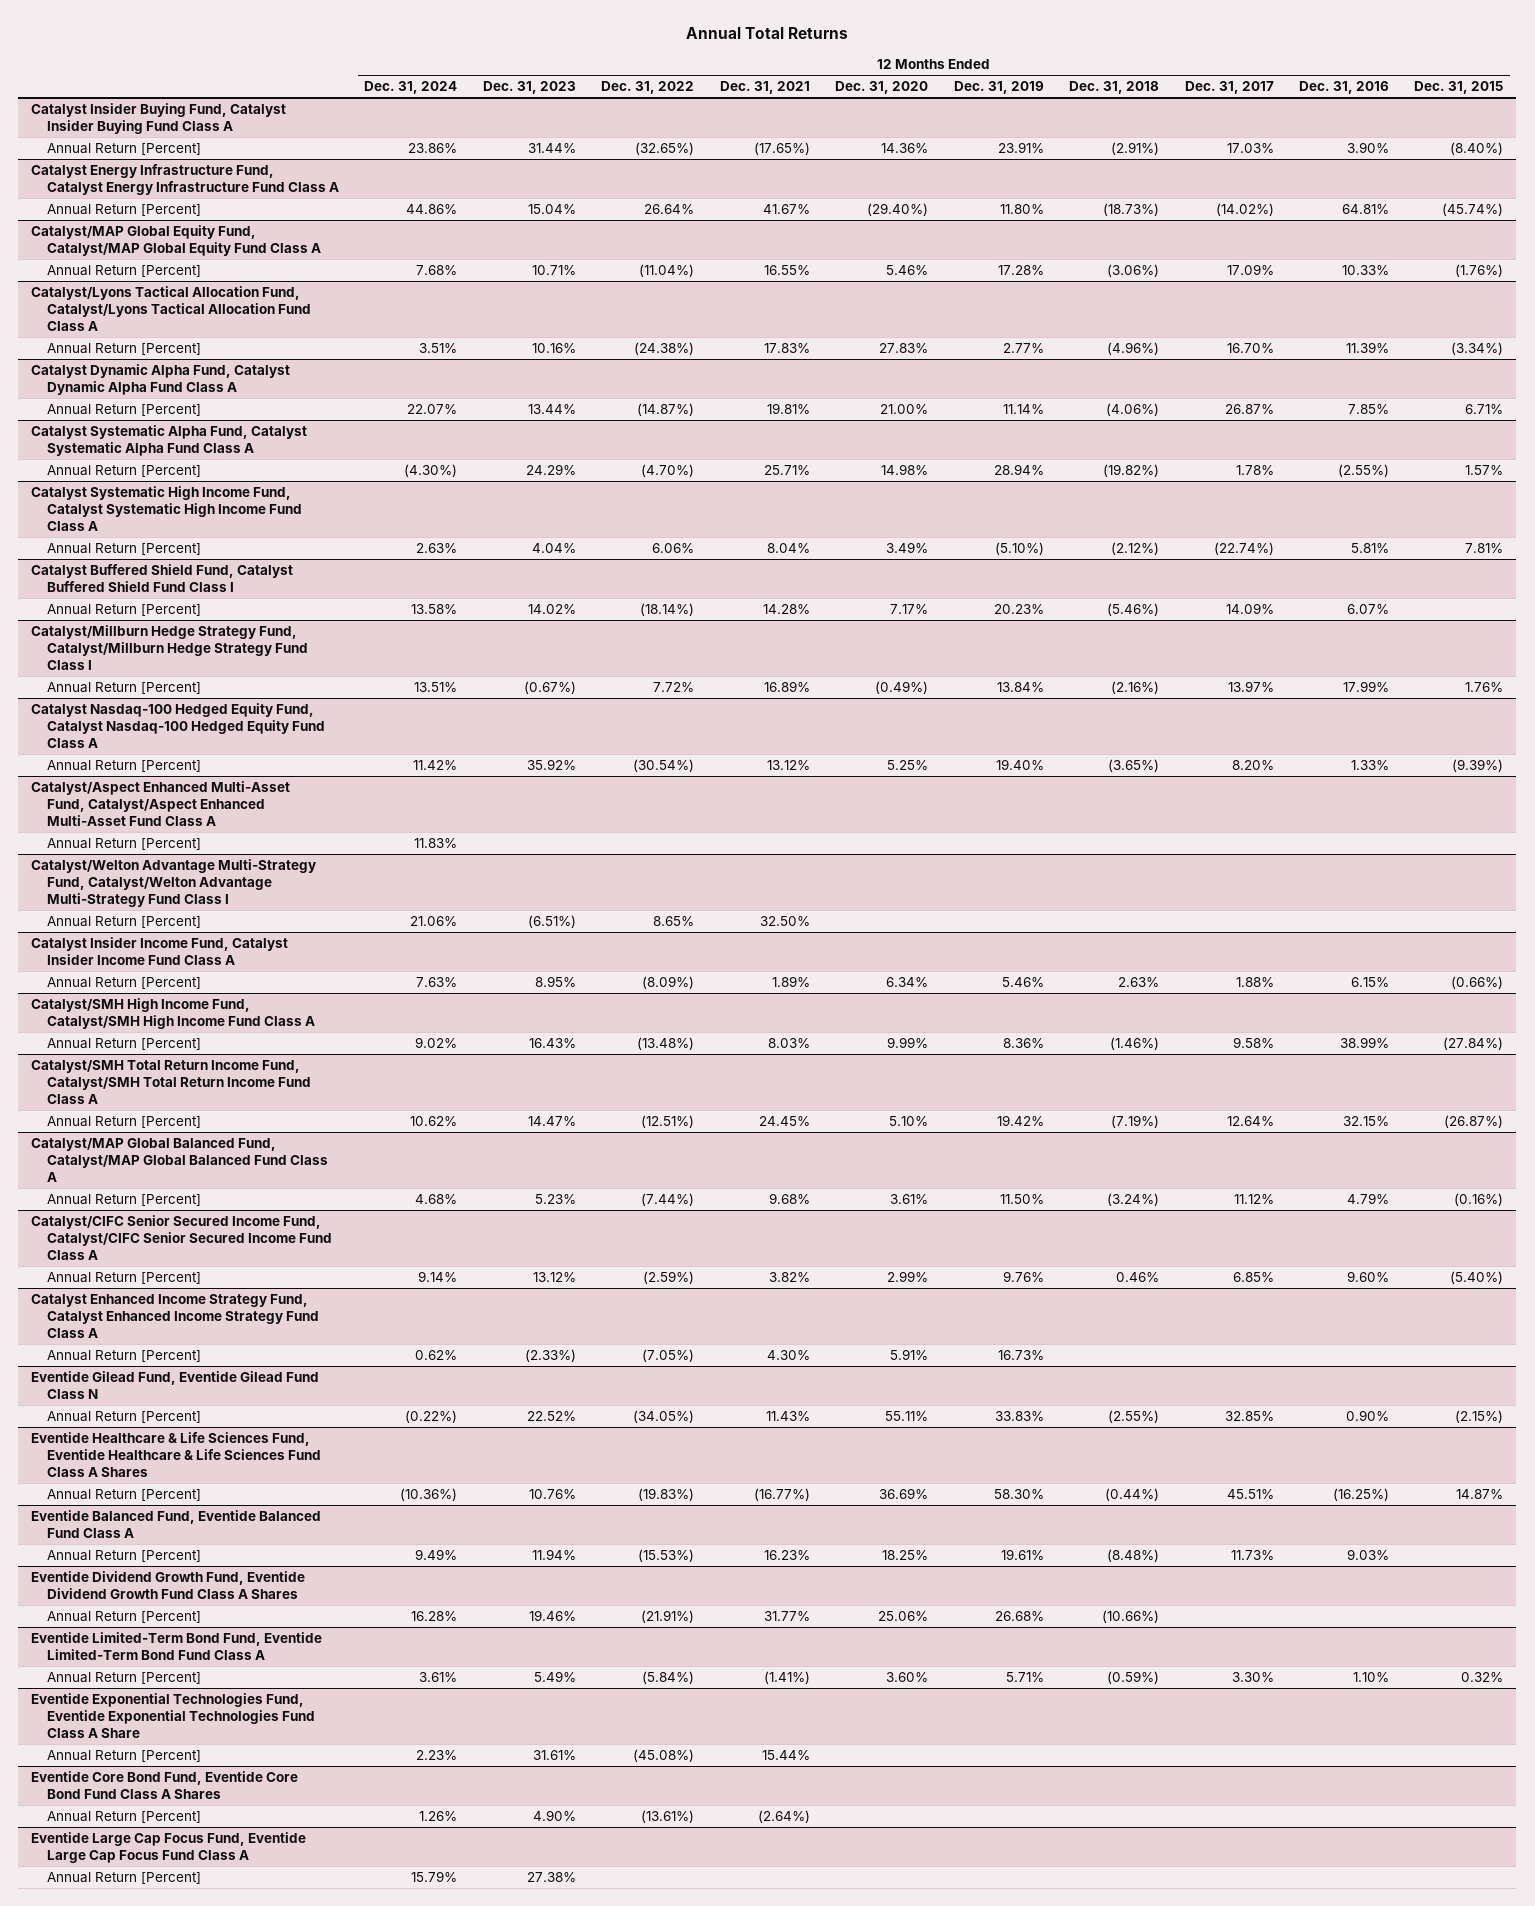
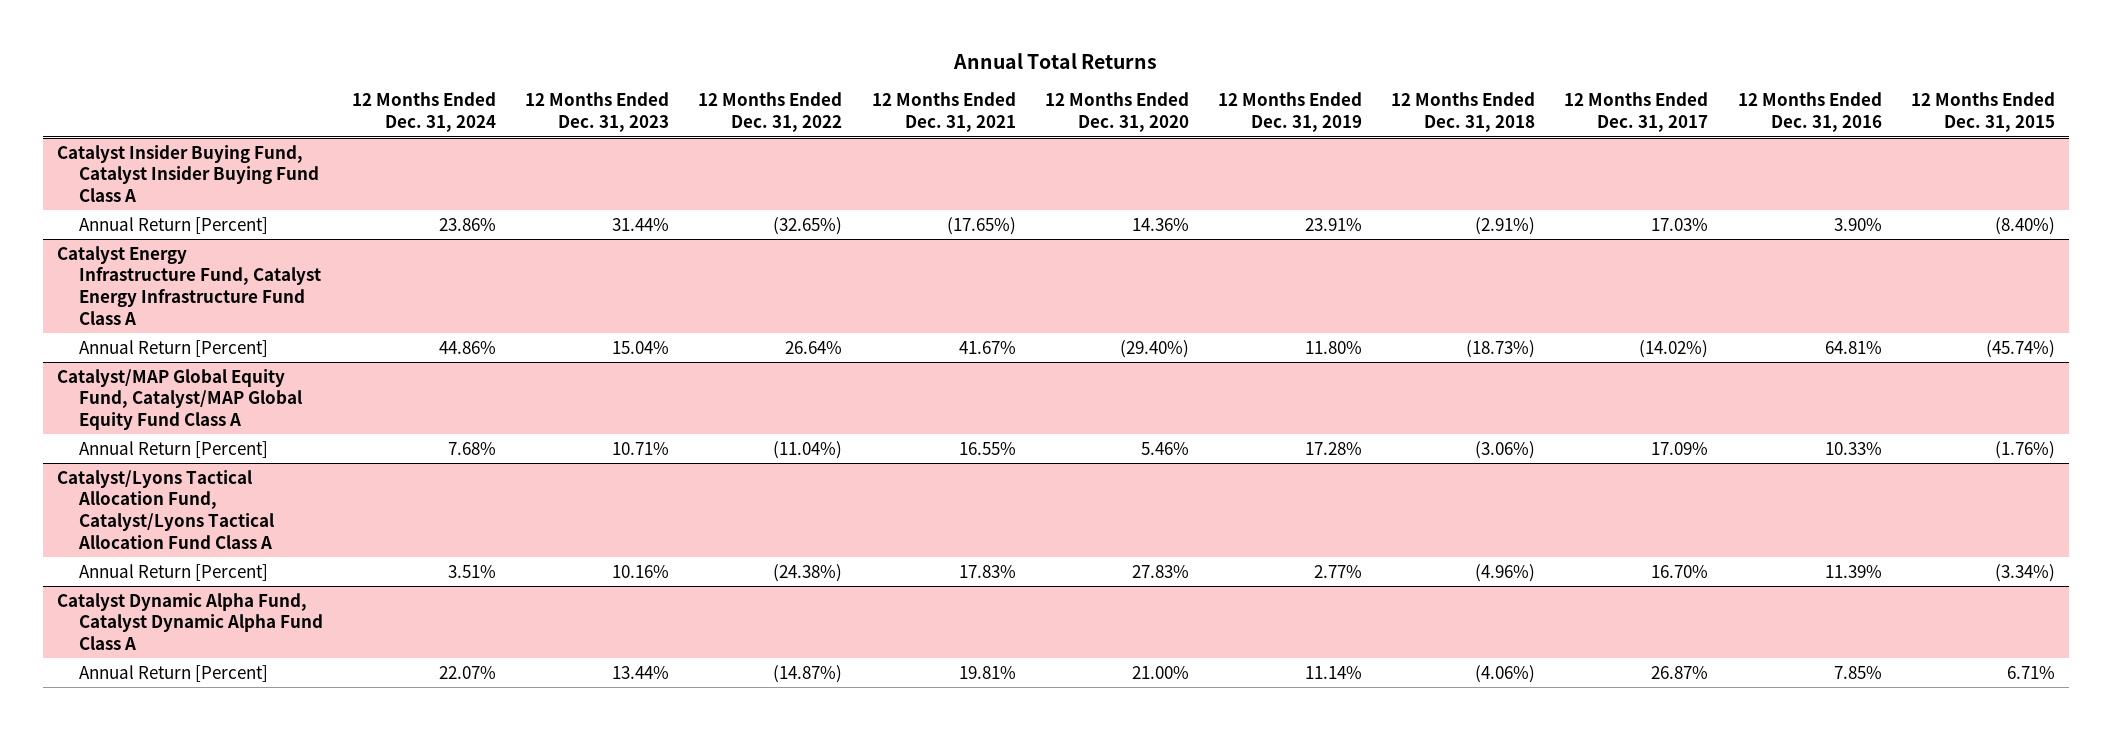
[31,425,308,456] Catalyst Systematic Alpha Fund, Catalyst Systematic Alpha Fund Class A -> none
[46,465,201,478] Annual Return [Percent] -> none
[31,486,302,531] Catalyst Systematic High Income Fund, Catalyst Systematic High Income Fund Class A -> none
[46,543,201,556] Annual Return [Percent] -> none
[31,564,294,592] Catalyst Buffered Shield Fund, Catalyst Buffered Shield Fund Class I -> none
[46,604,201,617] Annual Return [Percent] -> none
[31,625,308,670] Catalyst/Millburn Hedge Strategy Fund, Catalyst/Millburn Hedge Strategy Fund Class I -> none
[46,682,201,695] Annual Return [Percent] -> none
[31,703,325,748] Catalyst Nasdaq-100 Hedged Equity Fund, Catalyst Nasdaq-100 Hedged Equity Fund Class A -> none
[46,760,201,773] Annual Return [Percent] -> none
[31,781,291,826] Catalyst/Aspect Enhanced Multi-Asset Fund, Catalyst/Aspect Enhanced Multi-Asset Fund Class A -> none
[46,838,201,851] Annual Return [Percent] -> none
[31,859,317,907] Catalyst/Welton Advantage Multi-Strategy Fund, Catalyst/Welton Advantage Multi-Strategy Fund Class I -> none
[46,916,201,929] Annual Return [Percent] -> none
[31,937,289,965] Catalyst Insider Income Fund, Catalyst Insider Income Fund Class A -> none
[46,977,201,990] Annual Return [Percent] -> none
[31,998,315,1029] Catalyst/SMH High Income Fund, Catalyst/SMH High Income Fund Class A -> none
[46,1038,201,1051] Annual Return [Percent] -> none
[31,1060,311,1104] Catalyst/SMH Total Return Income Fund, Catalyst/SMH Total Return Income Fund Class A -> none
[46,1116,201,1129] Annual Return [Percent] -> none
[31,1138,328,1182] Catalyst/MAP Global Balanced Fund, Catalyst/MAP Global Balanced Fund Class A -> none
[46,1194,201,1207] Annual Return [Percent] -> none
[31,1215,332,1260] Catalyst/CIFC Senior Secured Income Fund, Catalyst/CIFC Senior Secured Income Fund Class A -> none
[46,1272,201,1285] Annual Return [Percent] -> none
[31,1294,319,1338] Catalyst Enhanced Income Strategy Fund, Catalyst Enhanced Income Strategy Fund Class A -> none
[46,1350,201,1363] Annual Return [Percent] -> none
[31,1371,320,1399] Eventide Gilead Fund, Eventide Gilead Fund Class N -> none
[46,1411,201,1424] Annual Return [Percent] -> none
[31,1432,321,1477] Eventide Healthcare & Life Sciences Fund, Eventide Healthcare & Life Sciences Fund Class A Shares -> none
[46,1489,201,1502] Annual Return [Percent] -> none
[31,1510,322,1538] Eventide Balanced Fund, Eventide Balanced Fund Class A -> none
[46,1550,201,1563] Annual Return [Percent] -> none
[31,1571,306,1599] Eventide Dividend Growth Fund, Eventide Dividend Growth Fund Class A Shares -> none
[46,1611,201,1624] Annual Return [Percent] -> none
[31,1632,323,1660] Eventide Limited-Term Bond Fund, Eventide Limited-Term Bond Fund Class A -> none
[46,1672,201,1685] Annual Return [Percent] -> none
[31,1693,315,1738] Eventide Exponential Technologies Fund, Eventide Exponential Technologies Fund Class A Share -> none
[46,1750,201,1763] Annual Return [Percent] -> none
[31,1771,299,1799] Eventide Core Bond Fund, Eventide Core Bond Fund Class A Shares -> none
[46,1811,201,1824] Annual Return [Percent] -> none
[31,1832,307,1863] Eventide Large Cap Focus Fund, Eventide Large Cap Focus Fund Class A -> none
[46,1872,201,1885] Annual Return [Percent] -> none

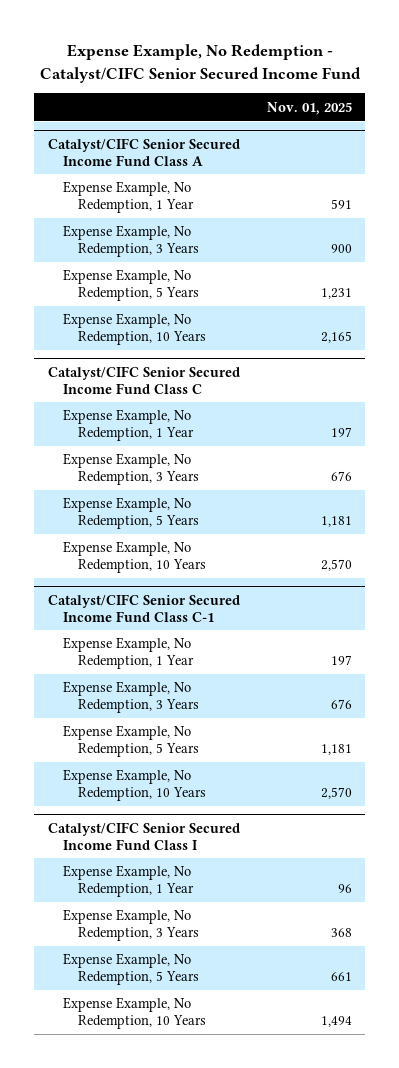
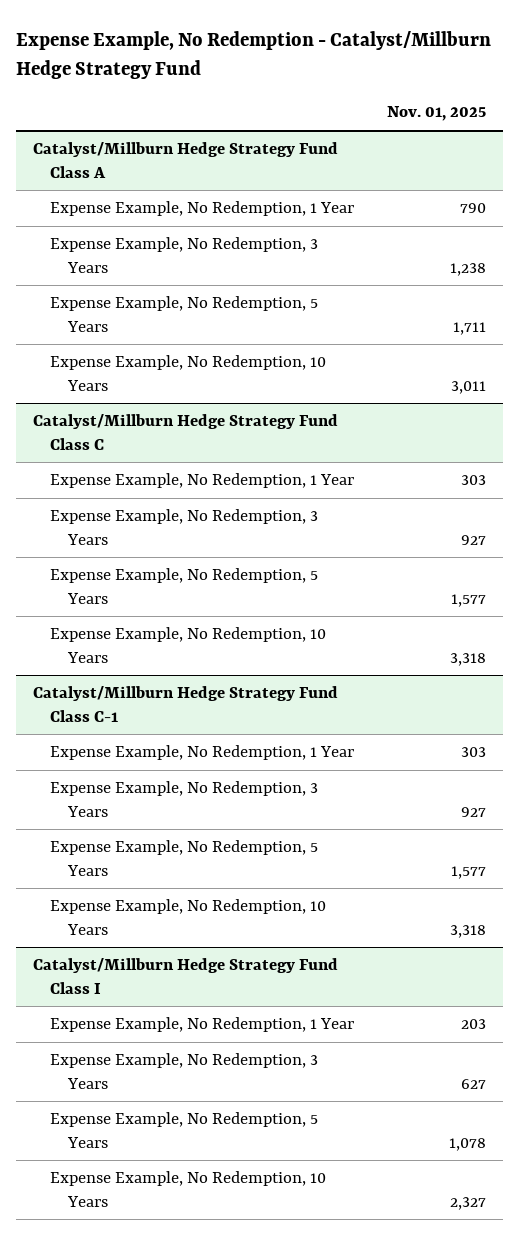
[39,44,361,83] Expense Example, No Redemption - Catalyst/CIFC Senior Secured Income Fund -> [16,30,492,79] Expense Example, No Redemption - Catalyst/Millburn Hedge Strategy Fund
[47,137,240,166] Catalyst/CIFC Senior Secured Income Fund Class A -> none
[47,365,240,394] Catalyst/CIFC Senior Secured Income Fund Class C -> none
[47,593,240,622] Catalyst/CIFC Senior Secured Income Fund Class C-1 -> none
[47,821,240,850] Catalyst/CIFC Senior Secured Income Fund Class I -> none
none -> [32,142,338,178] Catalyst/Millburn Hedge Strategy Fund Class A
[330,199,352,210] 591 -> [460,203,487,214] 790
[330,244,352,254] 900 -> [450,262,487,276] 1,238
[320,288,352,300] 1,231 -> [453,321,487,335] 1,711
[320,331,352,344] 2,165 -> [451,380,487,394] 3,011
none -> [32,414,338,450] Catalyst/Millburn Hedge Strategy Fund Class C
[330,427,352,438] 197 -> [461,475,487,486] 303
[330,471,352,482] 676 -> [461,534,487,545] 927
[320,516,352,528] 1,181 -> [451,593,487,607] 1,577
[320,559,352,572] 2,570 -> [450,652,487,666] 3,318
none -> [32,686,338,722] Catalyst/Millburn Hedge Strategy Fund Class C-1
[330,655,352,666] 197 -> [461,747,487,758] 303
[330,699,352,710] 676 -> [461,806,487,817] 927
[320,744,352,756] 1,181 -> [451,865,487,879] 1,577
[320,787,352,800] 2,570 -> [450,924,487,938] 3,318
none -> [32,958,338,994] Catalyst/Millburn Hedge Strategy Fund Class I
[337,884,352,894] 96 -> [461,1019,487,1030] 203
[330,928,352,938] 368 -> [461,1078,487,1089] 627
[330,972,352,982] 661 -> [449,1137,487,1151] 1,078
[320,1016,352,1028] 1,494 -> [450,1196,487,1210] 2,327

